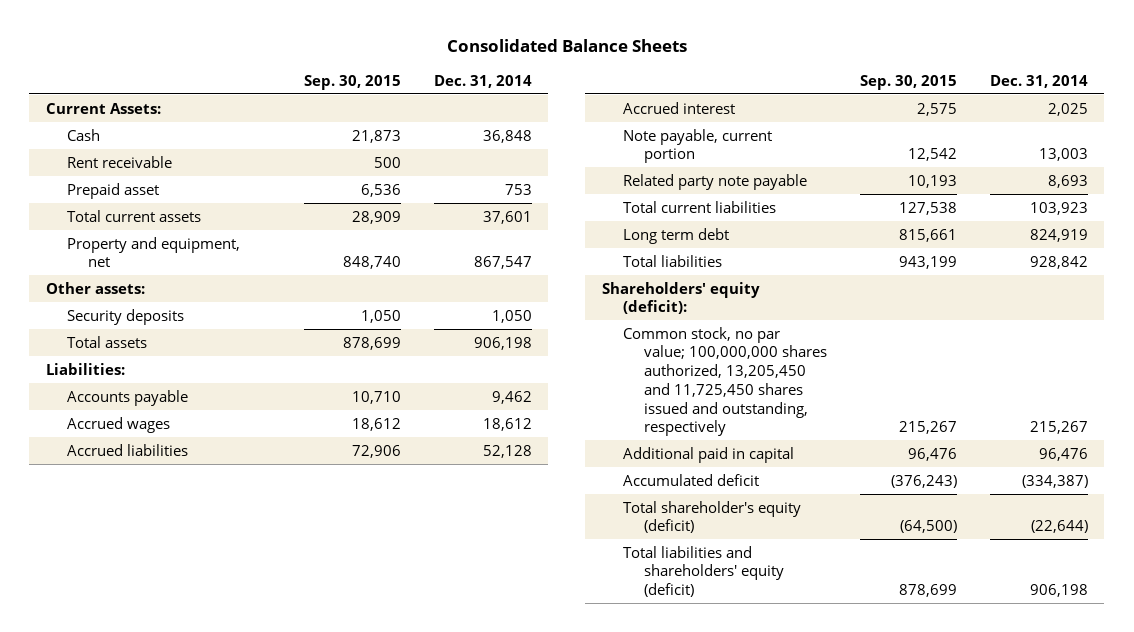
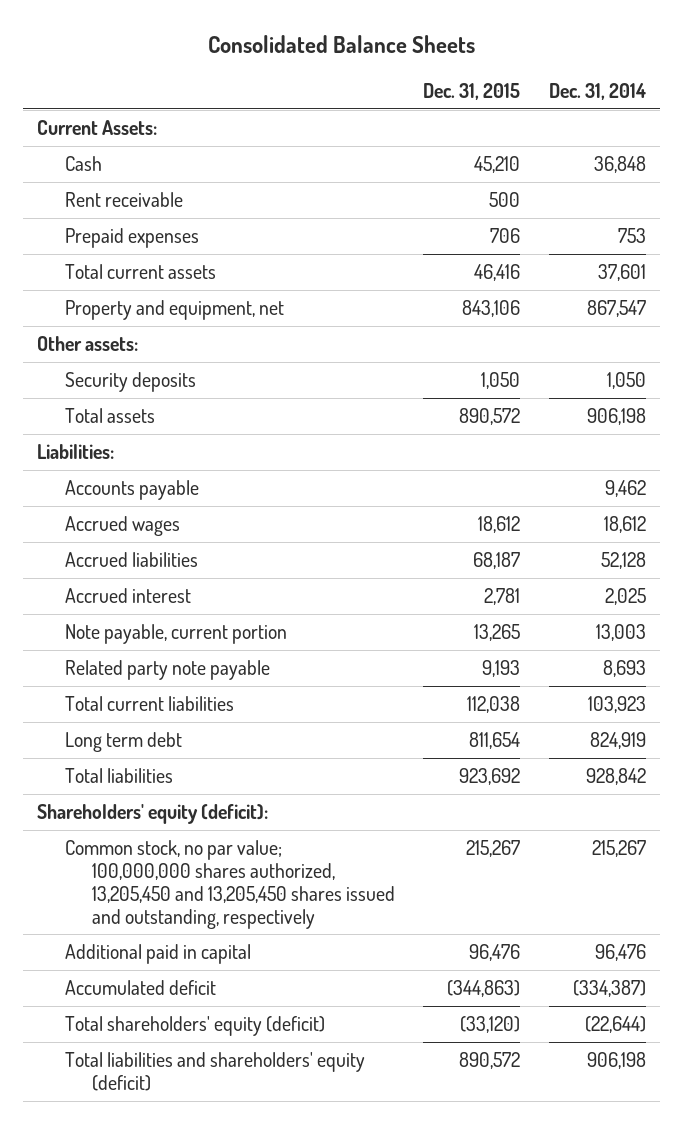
[303,74,401,90] Sep. 30, 2015 -> none
none -> [423,83,521,101] Dec. 31, 2015
[66,182,159,199] Prepaid asset -> [64,228,199,249] Prepaid expenses
[622,326,827,437] Common stock, no par value; 100,000,000 shares authorized, 13,205,450 and 11,725,450 shares issued and outstanding, respectively -> [64,840,395,929] Common stock, no par value; 100,000,000 shares authorized, 13,205,450 and 13,205,450 shares issued and outstanding, respectively
[622,500,801,534] Total shareholder's equity (deficit) -> [64,1016,325,1037] Total shareholders' equity (deficit)

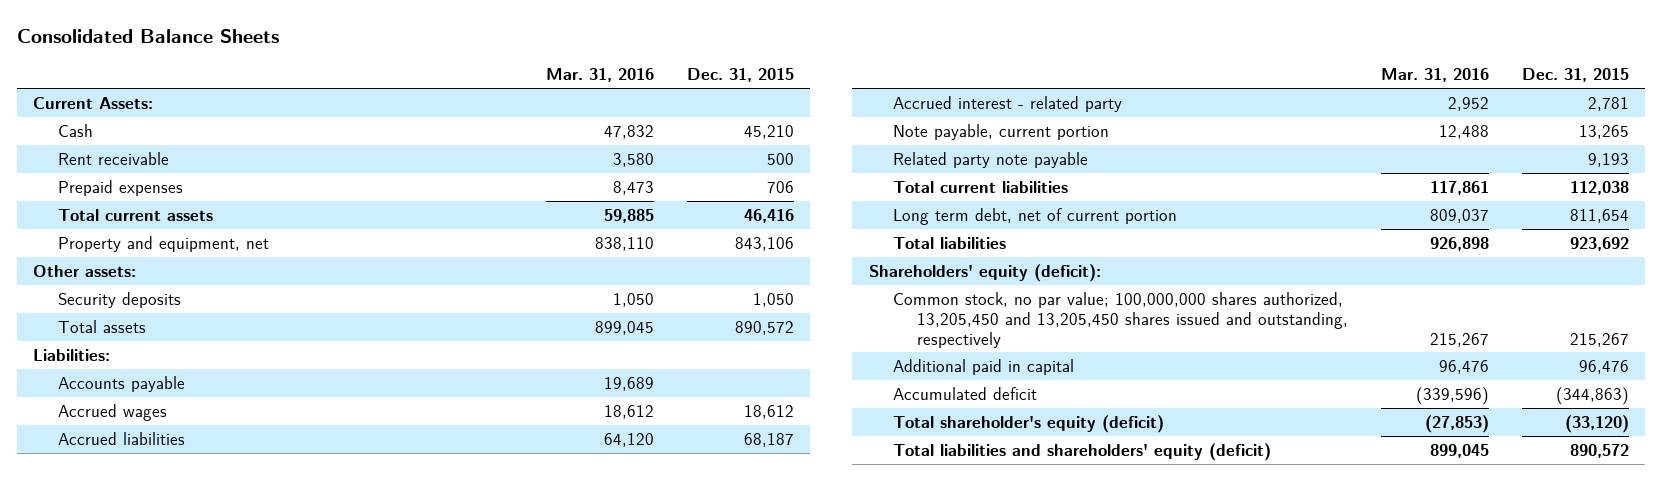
[548,83,646,101] Dec. 31, 2014 -> none
none -> [545,68,654,83] Mar. 31, 2016
[64,588,191,604] Accrued interest -> [893,95,1123,112] Accrued interest - related party
[64,732,182,753] Long term debt -> [893,207,1178,225] Long term debt, net of current portion
[64,1016,325,1037] Total shareholders' equity (deficit) -> [893,414,1165,433] Total shareholder's equity (deficit)

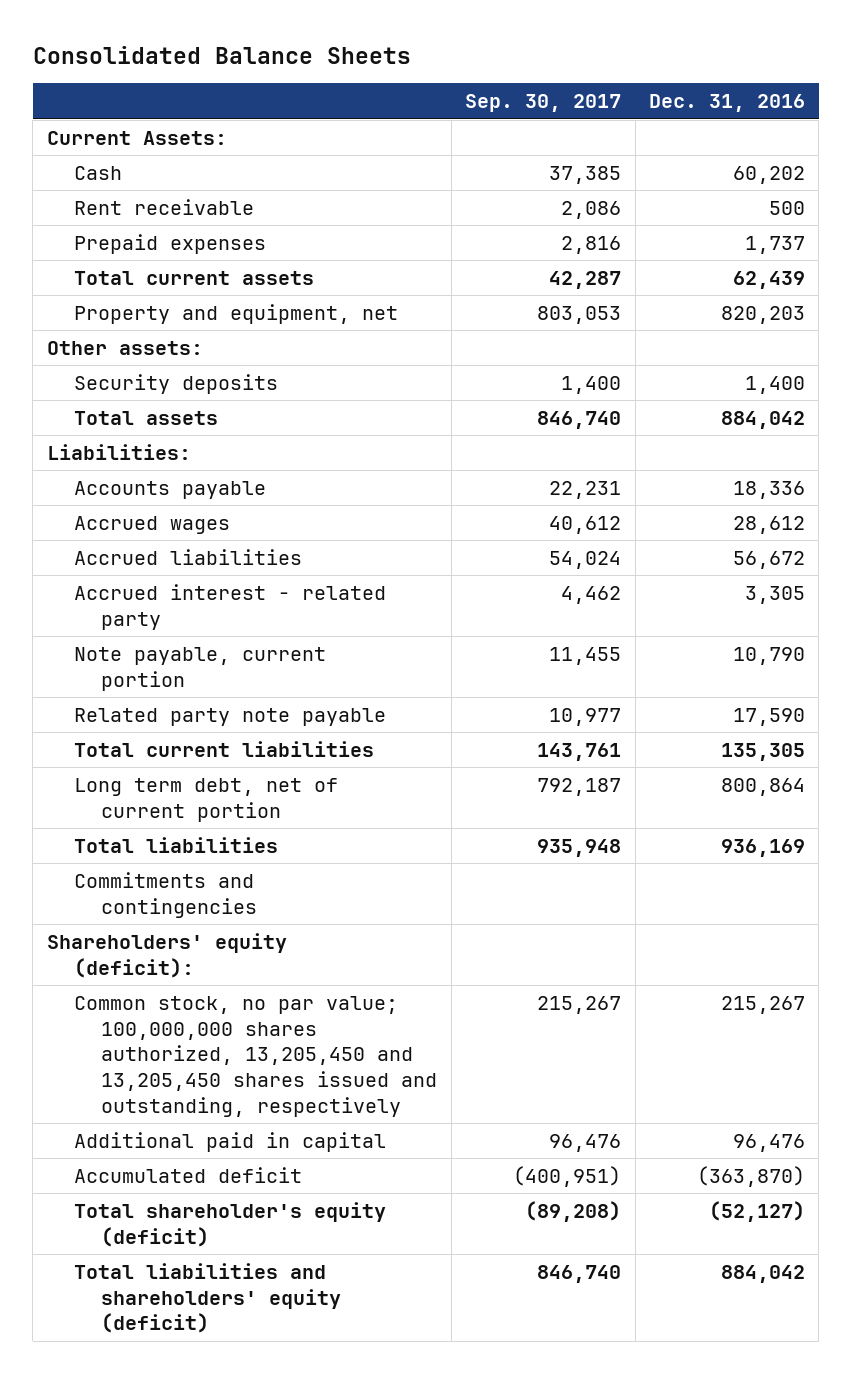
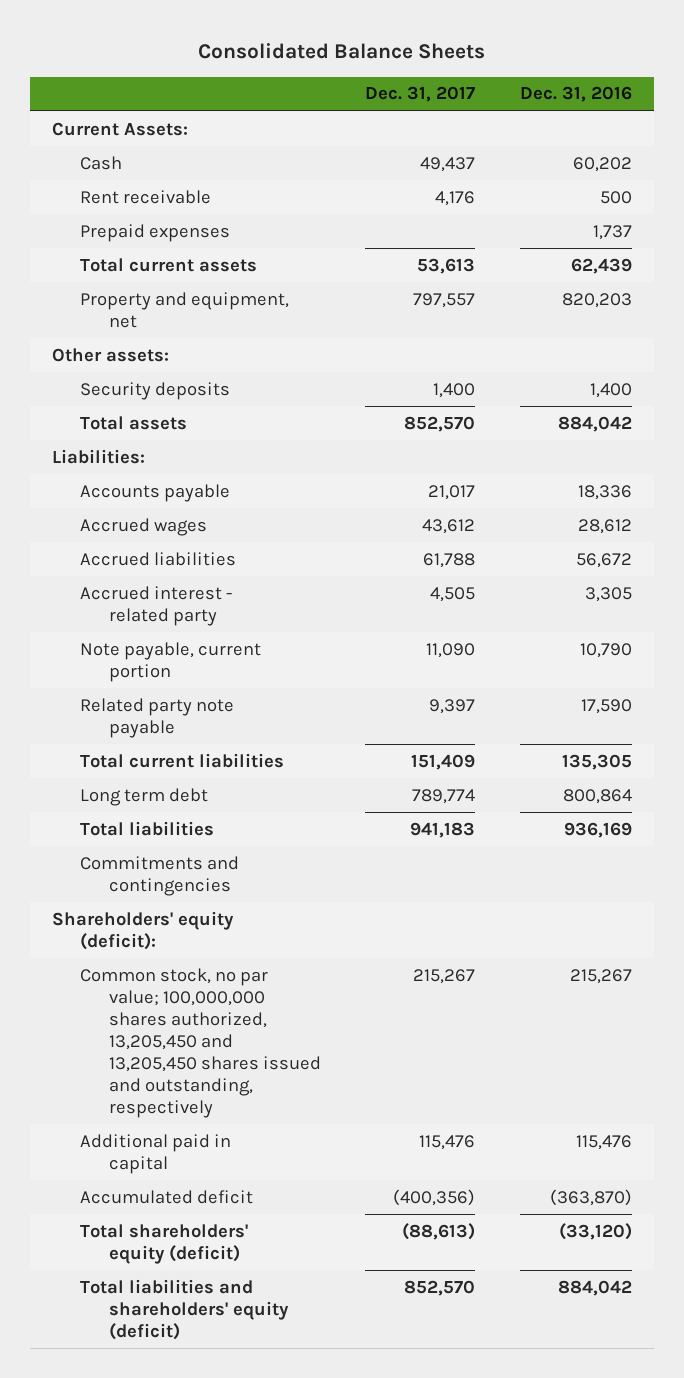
[465,94,622,113] Sep. 30, 2017 -> none
none -> [365,86,476,103] Dec. 31, 2017
[73,777,338,822] Long term debt, net of current portion -> [80,787,209,806] Long term debt
[732,1133,805,1152] 96,476 -> [575,1134,632,1150] 115,476
[73,1201,386,1247] Total shareholder's equity (deficit) -> [80,1223,249,1264] Total shareholders' equity (deficit)
[708,1200,805,1222] (52,127) -> [558,1222,632,1240] (33,120)

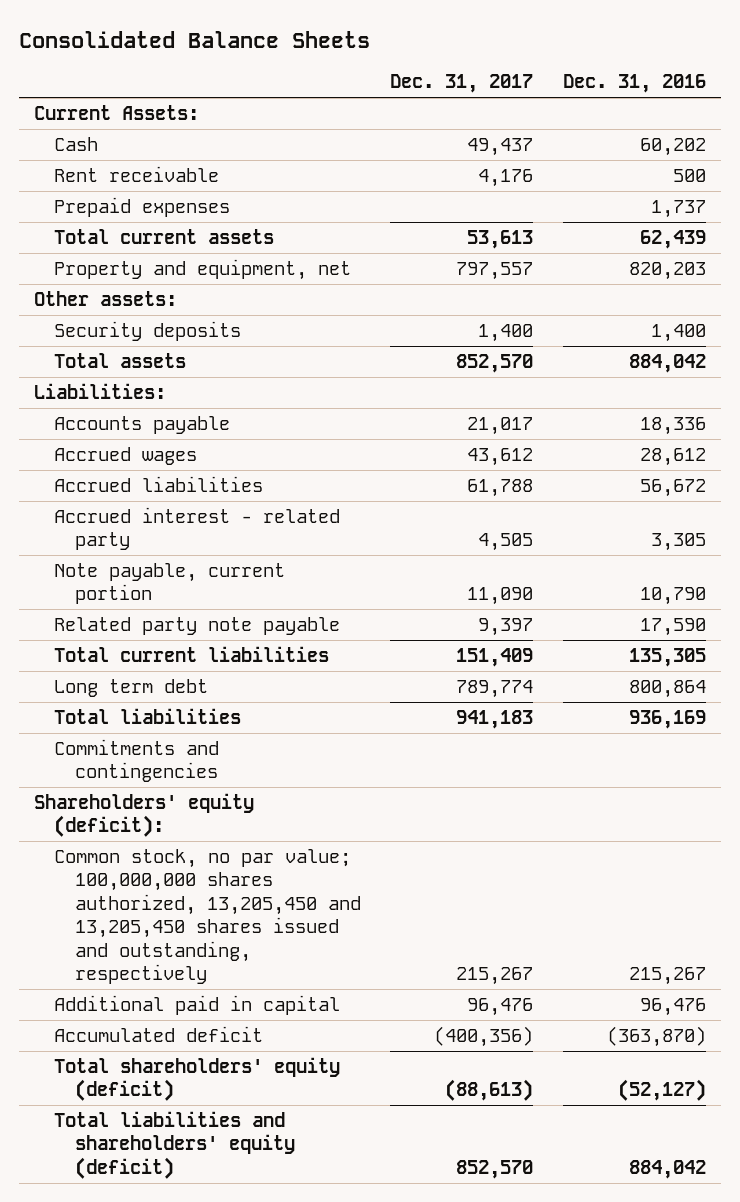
[419,1134,476,1150] 115,476 -> [467,997,534,1016] 96,476
[575,1134,632,1150] 115,476 -> [640,997,707,1016] 96,476
[558,1222,632,1240] (33,120) -> [618,1079,707,1102] (52,127)

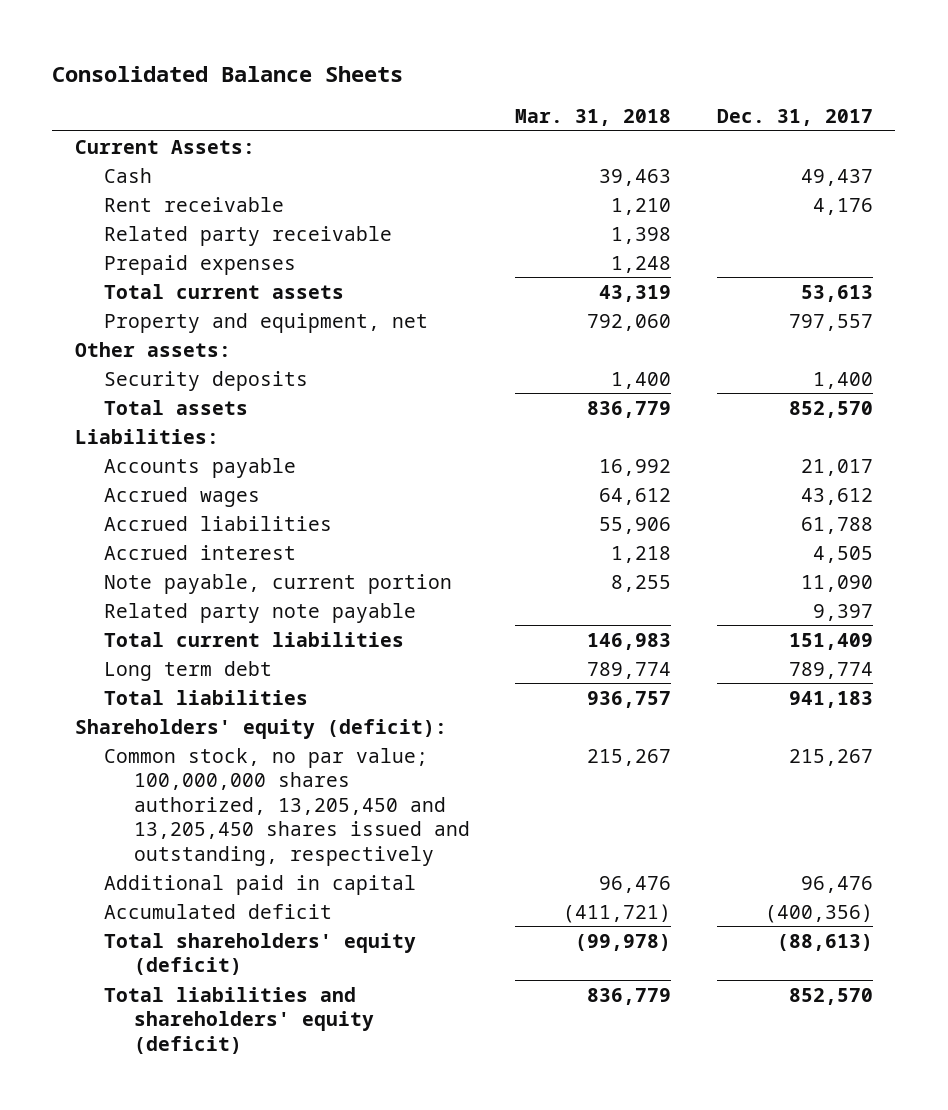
[563,74,707,94] Dec. 31, 2016 -> none
none -> [515,109,672,127] Mar. 31, 2018
none -> [104,225,393,246] Related party receivable
[54,506,341,551] Accrued interest - related party -> [104,544,297,560] Accrued interest
[54,738,220,783] Commitments and contingencies -> none

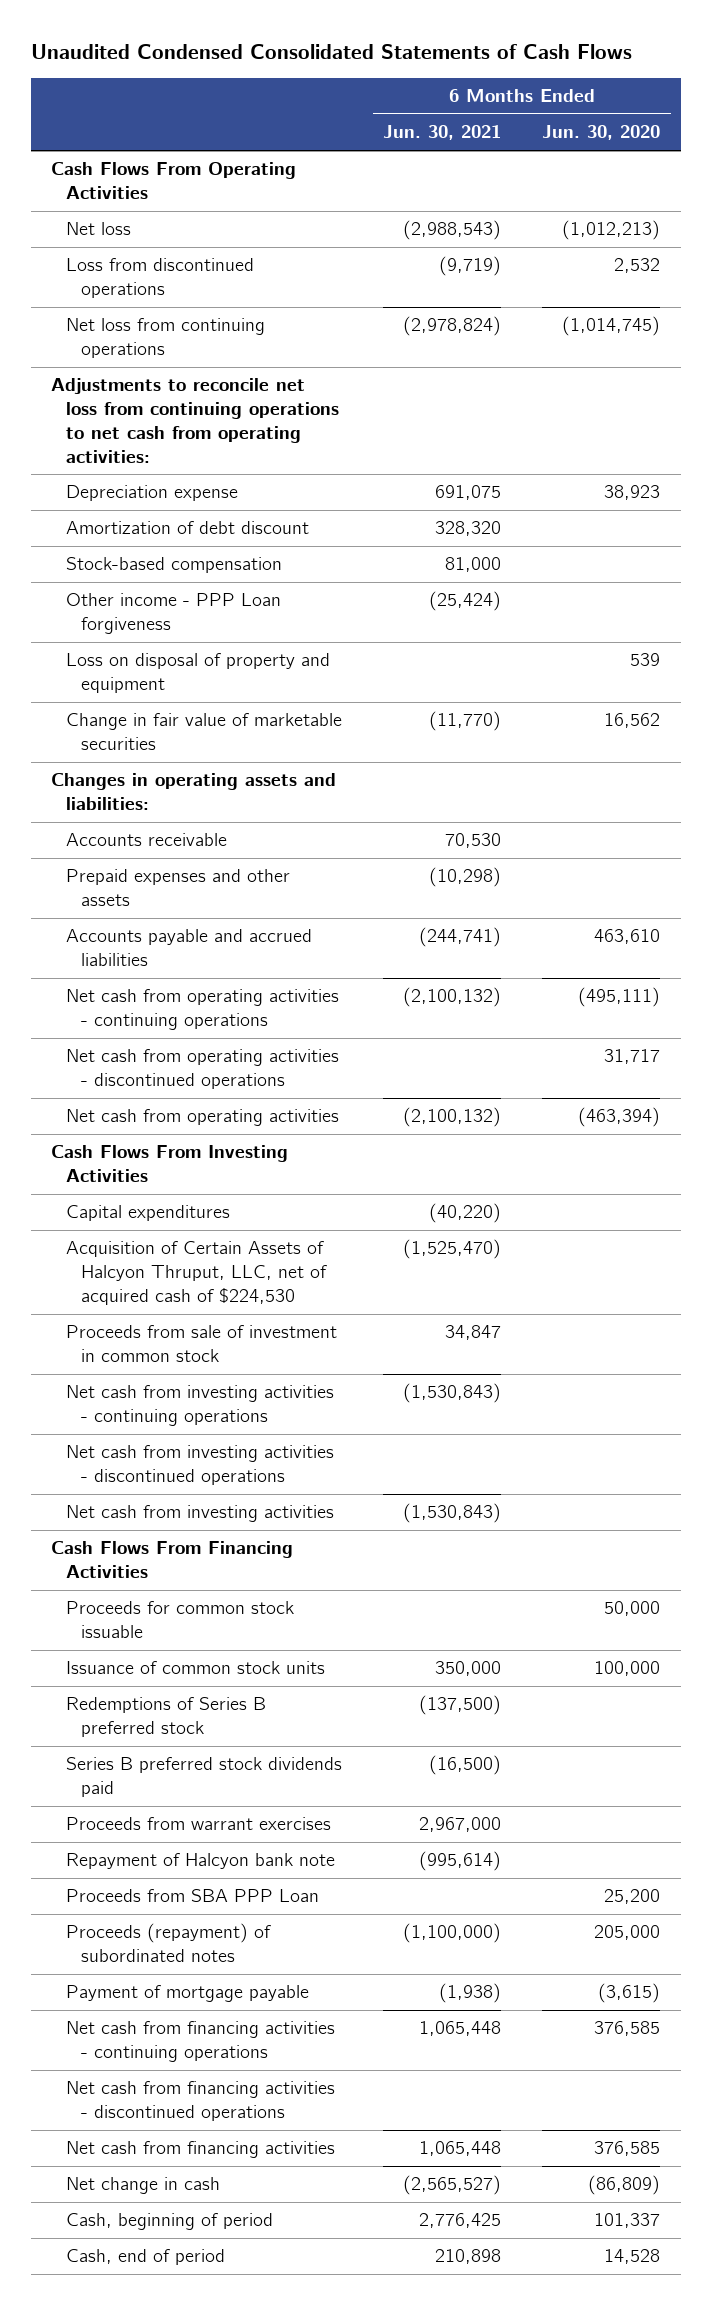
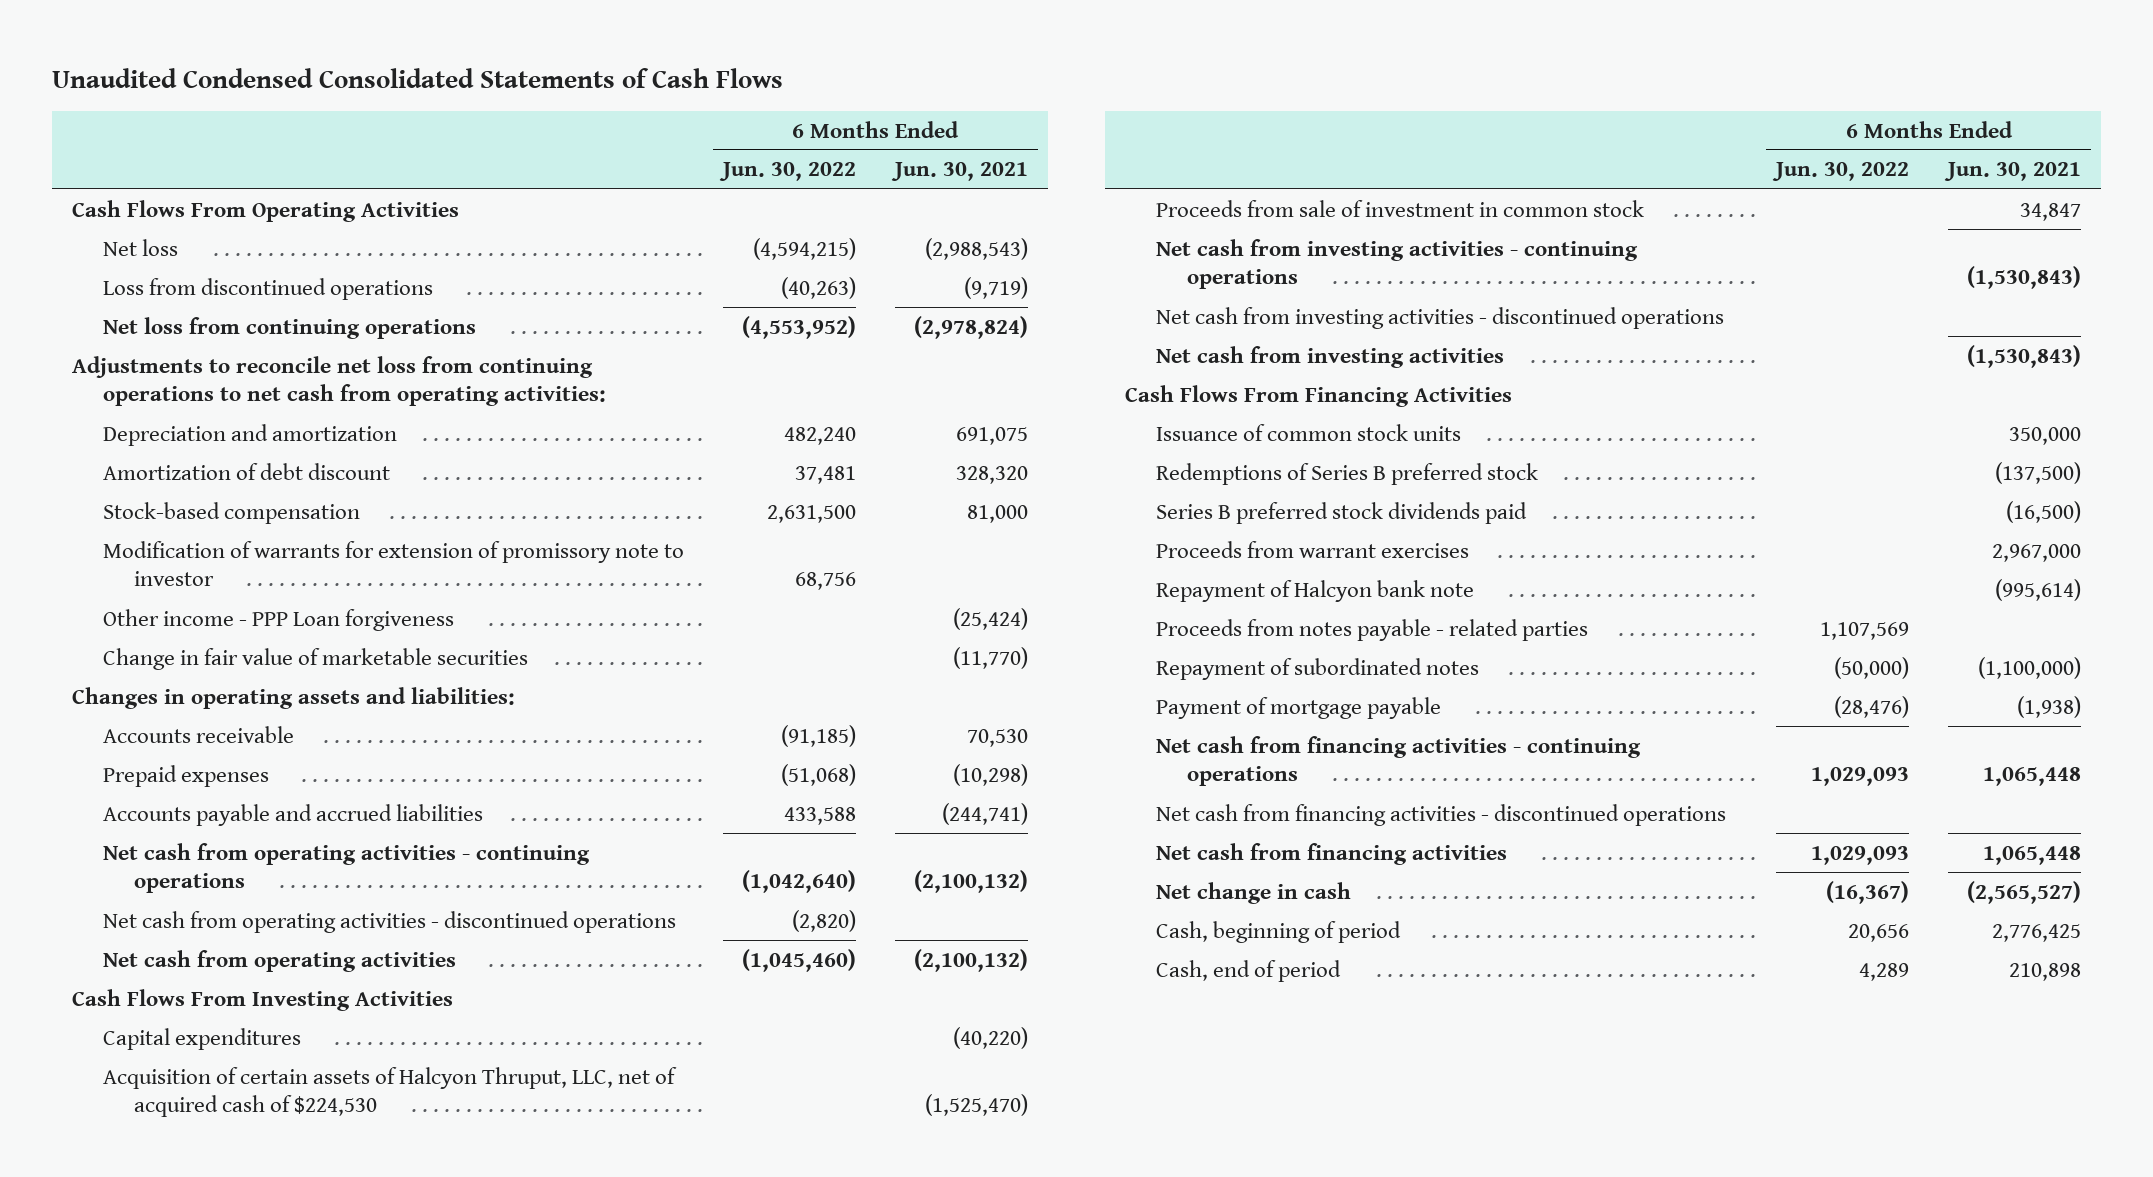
[542,125,661,141] Jun. 30, 2020 -> none
none -> [718,162,856,182] Jun. 30, 2022
[66,485,239,502] Depreciation expense -> [102,423,397,446] Depreciation and amortization
none -> [102,540,684,587] Modification of warrants for extension of promissory note to investor
[66,653,331,694] Loss on disposal of property and equipment -> none
[66,869,291,907] Prepaid expenses and other assets -> [102,764,269,787] Prepaid expenses
[66,1241,328,1305] Acquisition of Certain Assets of Halcyon Thruput, LLC, net of acquired cash of $224,530 -> [102,1066,677,1118] Acquisition of certain assets of Halcyon Thruput, LLC, net of acquired cash of $224,530
[66,1601,295,1639] Proceeds for common stock issuable -> none
[66,1889,320,1903] Proceeds from SBA PPP Loan -> none
none -> [1155,618,1588,641] Proceeds from notes payable - related parties
[66,1923,272,1963] Proceeds (repayment) of subordinated notes -> [1155,657,1479,680] Repayment of subordinated notes

